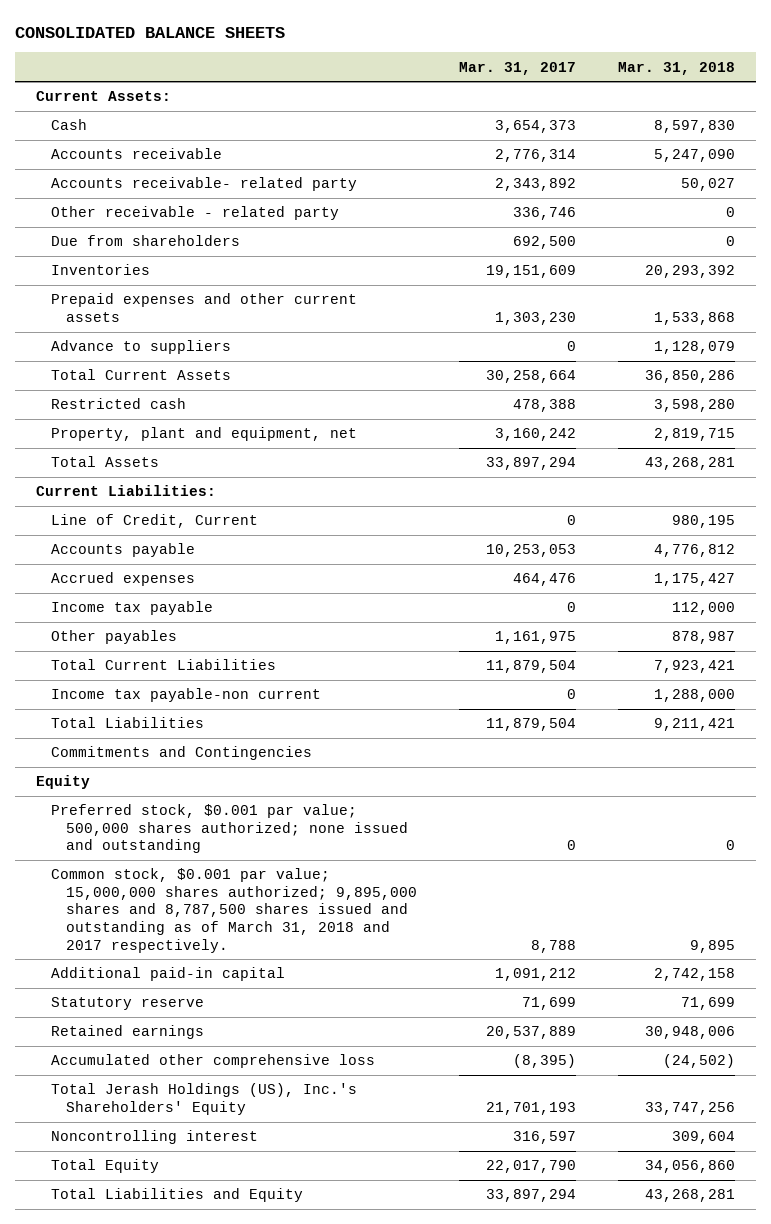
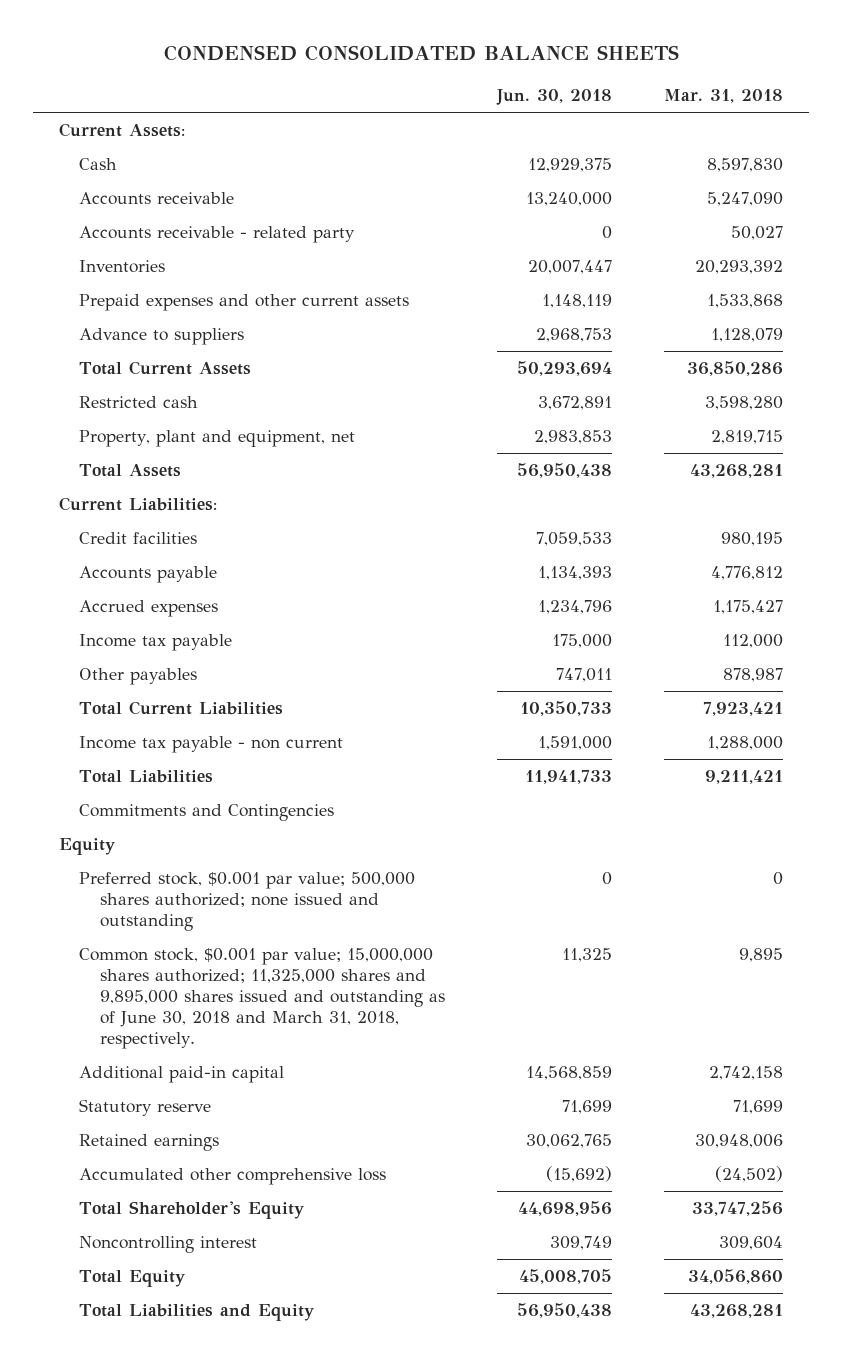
[14,26,285,38] CONSOLIDATED BALANCE SHEETS -> [164,45,680,62] CONDENSED CONSOLIDATED BALANCE SHEETS
[458,61,576,75] Mar. 31, 2017 -> none
none -> [495,89,612,106] Jun. 30, 2018
[50,206,339,221] Other receivable - related party -> none
[50,235,240,247] Due from shareholders -> none
[50,177,357,192] Accounts receivable- related party -> [79,226,356,244] Accounts receivable - related party
[50,514,258,529] Line of Credit, Current -> [79,532,198,545] Credit facilities
[50,688,321,703] Income tax payable-non current -> [79,736,344,754] Income tax payable - non current
[50,868,418,953] Common stock, $0.001 par value; 15,000,000 shares authorized; 9,895,000 shares and 8,787,500 shares issued and outstanding as of March 31, 2018 and 2017 respectively. -> [79,948,445,1049] Common stock, $0.001 par value; 15,000,000 shares authorized; 11,325,000 shares and 9,895,000 shares issued and outstanding as of June 30, 2018 and March 31, 2018, respectively.
[50,1083,357,1115] Total Jerash Holdings (US), Inc.'s Shareholders' Equity -> [79,1201,305,1220] Total Shareholder's Equity

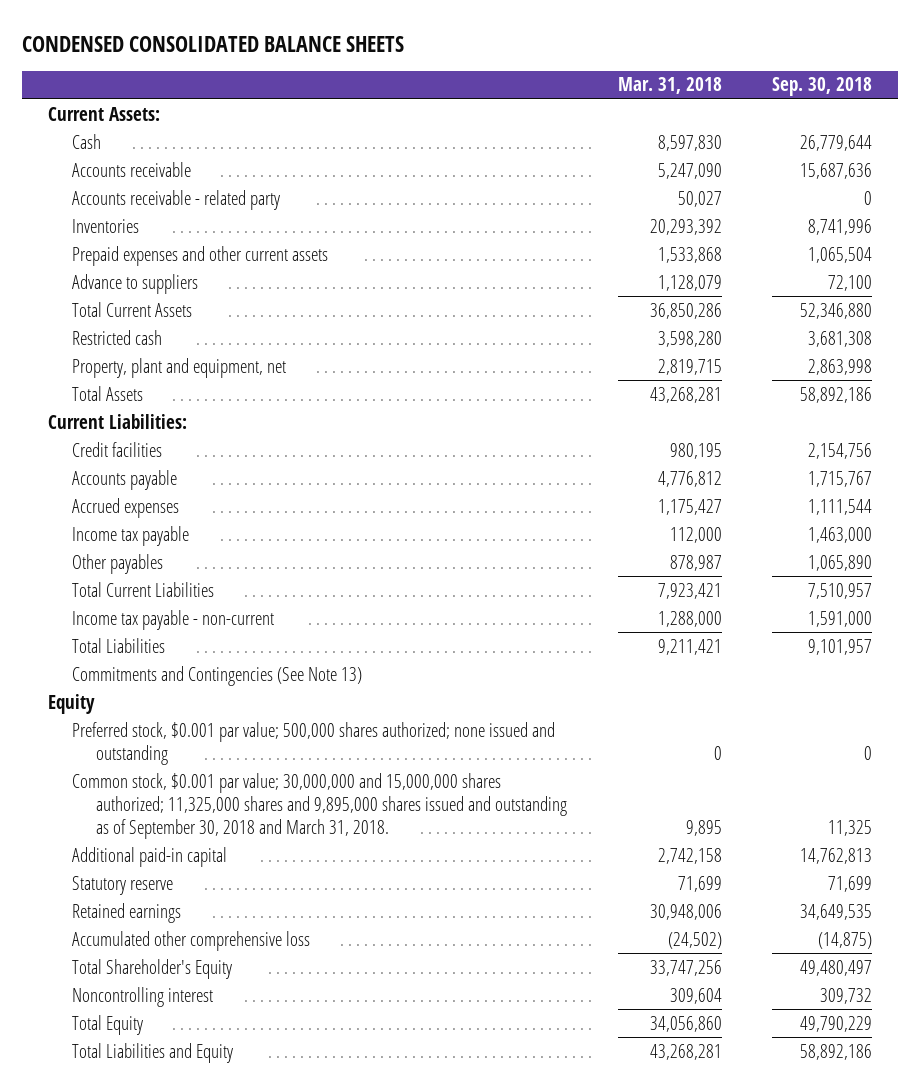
[495,89,612,106] Jun. 30, 2018 -> none
none -> [772,77,873,97] Sep. 30, 2018
[79,736,344,754] Income tax payable - non current -> [71,609,274,630] Income tax payable - non-current
[79,804,335,822] Commitments and Contingencies -> [71,665,362,686] Commitments and Contingencies (See Note 13)
[79,948,445,1049] Common stock, $0.001 par value; 15,000,000 shares authorized; 11,325,000 shares and 9,895,000 shares issued and outstanding as of June 30, 2018 and March 31, 2018, respectively. -> [71,772,567,840] Common stock, $0.001 par value; 30,000,000 and 15,000,000 shares authorized; 11,325,000 shares and 9,895,000 shares issued and outstanding as of September 30, 2018 and March 31, 2018.

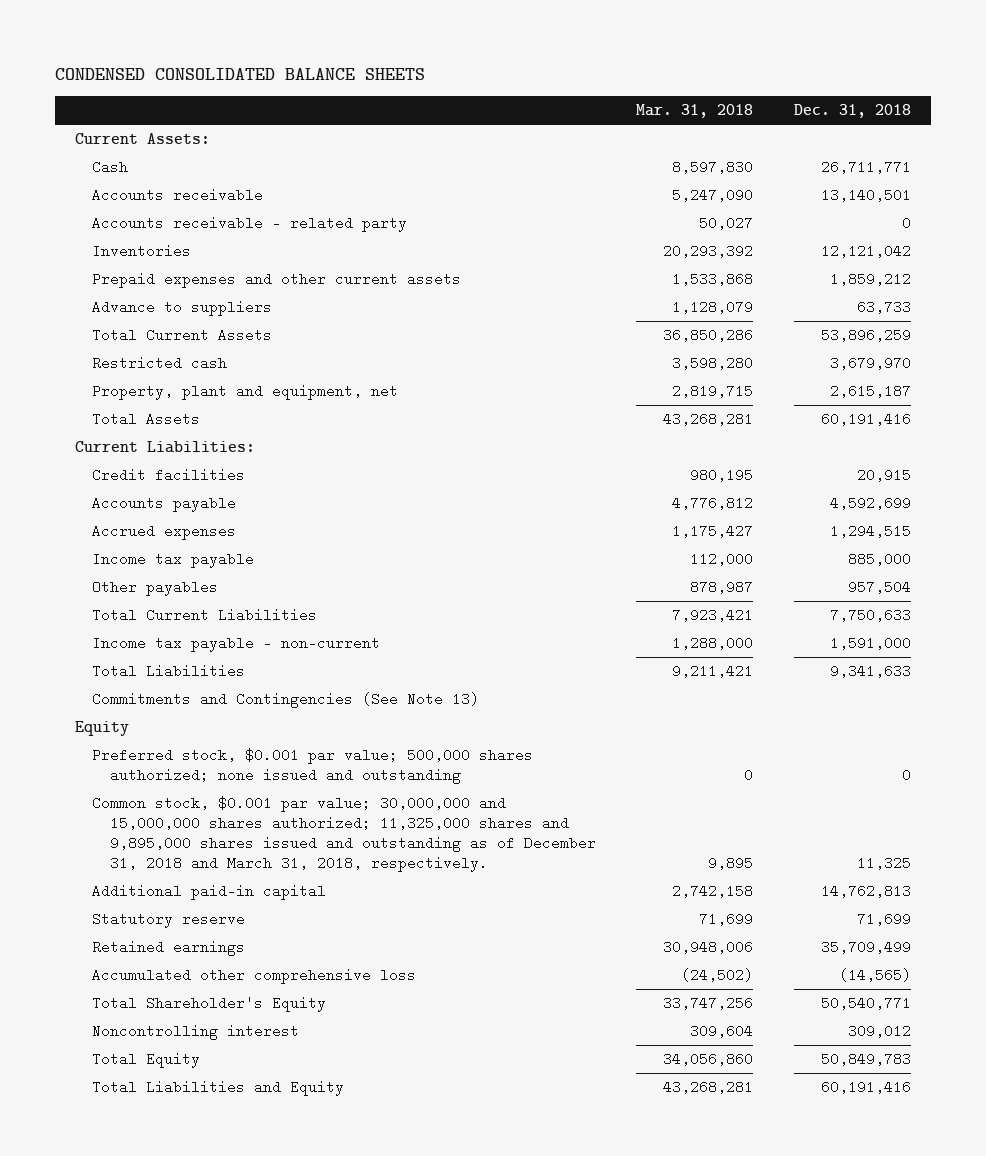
[772,77,873,97] Sep. 30, 2018 -> none
none -> [794,104,912,119] Dec. 31, 2018
[71,772,567,840] Common stock, $0.001 par value; 30,000,000 and 15,000,000 shares authorized; 11,325,000 shares and 9,895,000 shares issued and outstanding as of September 30, 2018 and March 31, 2018. -> [92,795,596,872] Common stock, $0.001 par value; 30,000,000 and 15,000,000 shares authorized; 11,325,000 shares and 9,895,000 shares issued and outstanding as of December 31, 2018 and March 31, 2018, respectively.

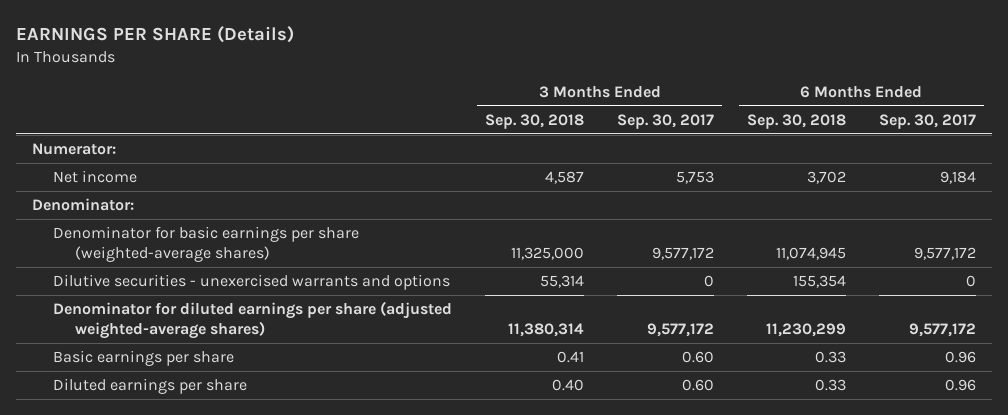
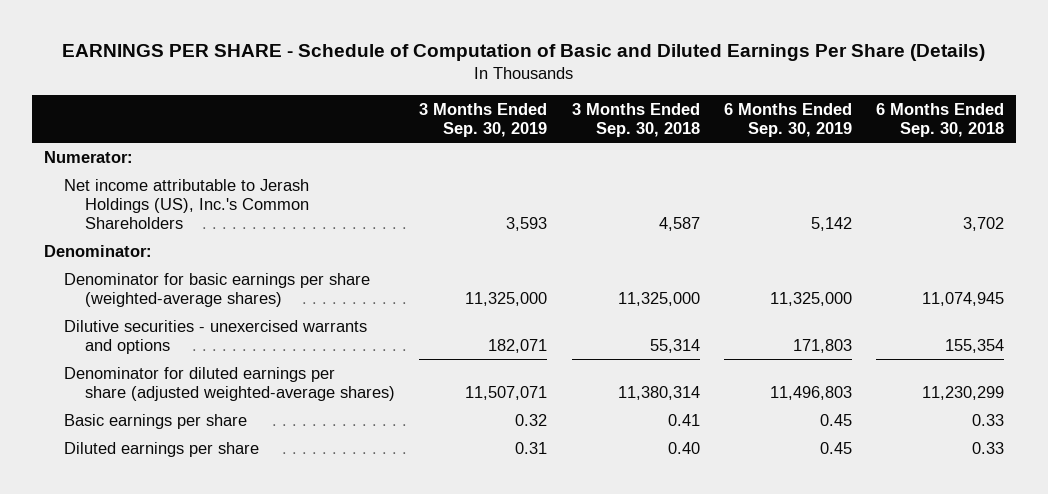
[15,26,294,44] EARNINGS PER SHARE (Details) -> [61,43,985,61] EARNINGS PER SHARE - Schedule of Computation of Basic and Diluted Earnings Per Share (Details)
[617,113,715,129] Sep. 30, 2017 -> none
[878,113,976,129] Sep. 30, 2017 -> none
none -> [419,102,548,137] 3 Months Ended Sep. 30, 2019
none -> [723,102,852,137] 6 Months Ended Sep. 30, 2019
[53,170,138,184] Net income -> [64,178,310,229] Net income attributable to Jerash Holdings (US), Inc.'s Common Shareholders

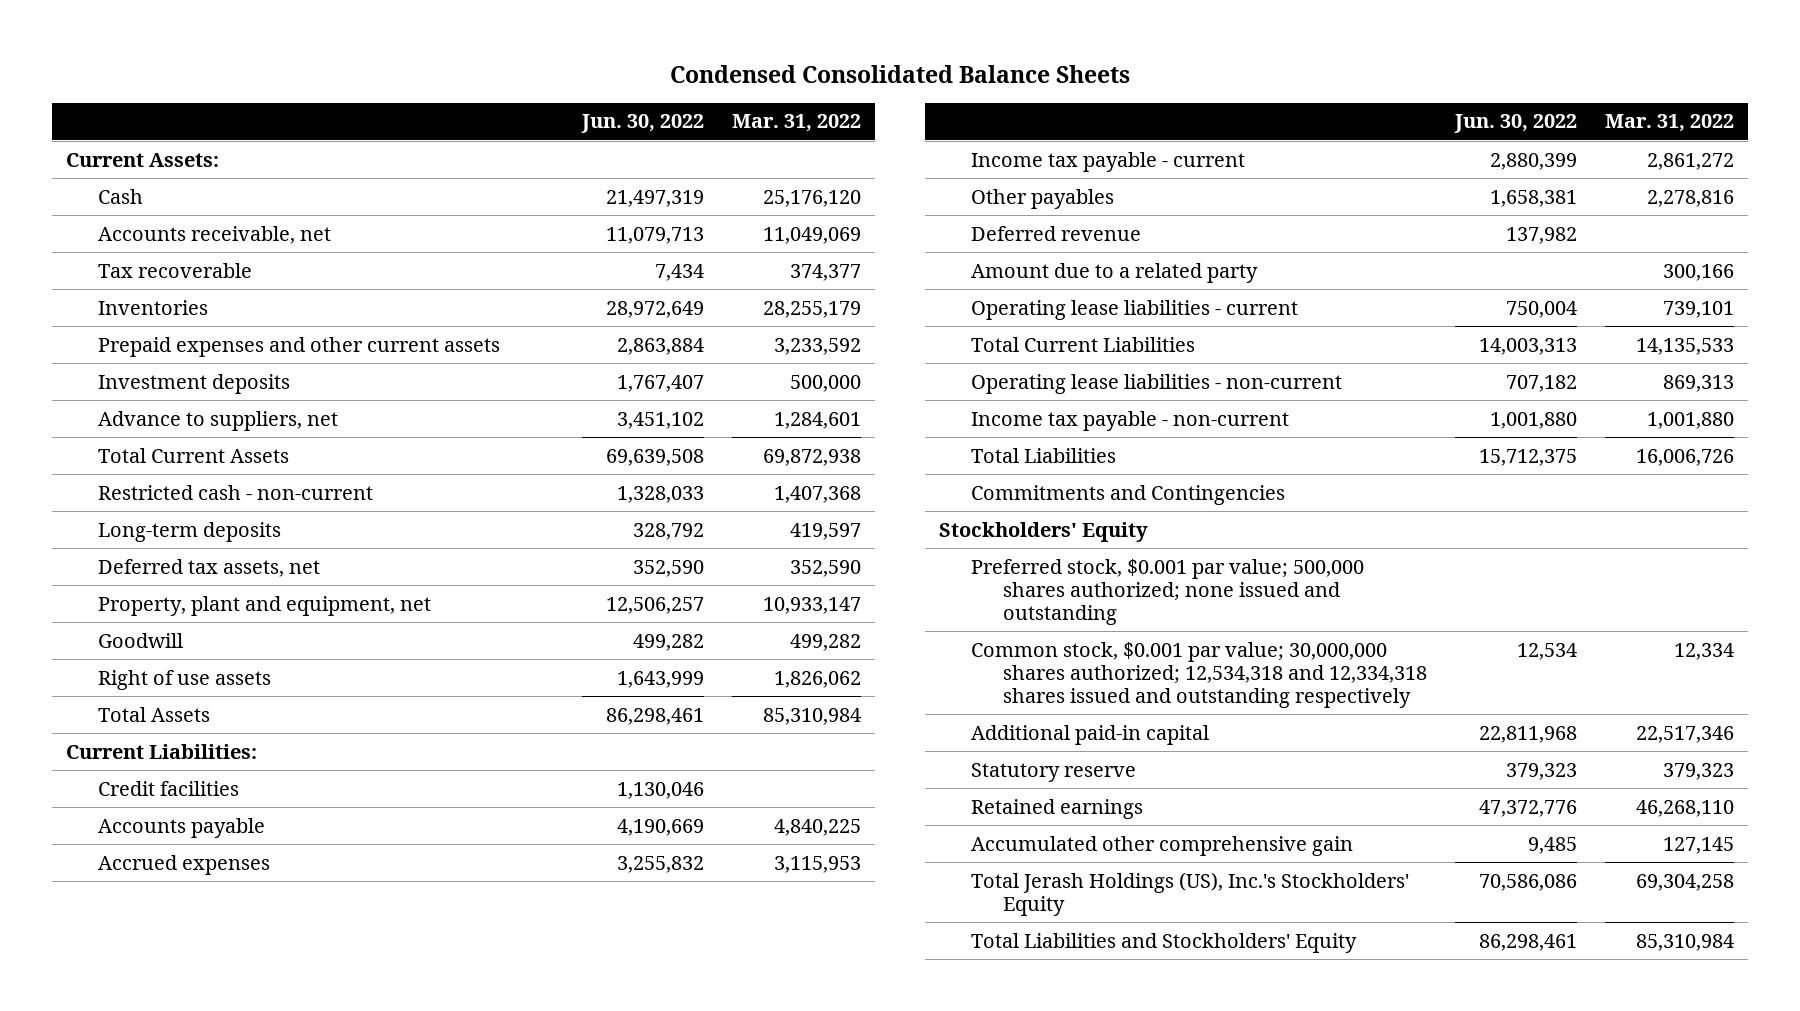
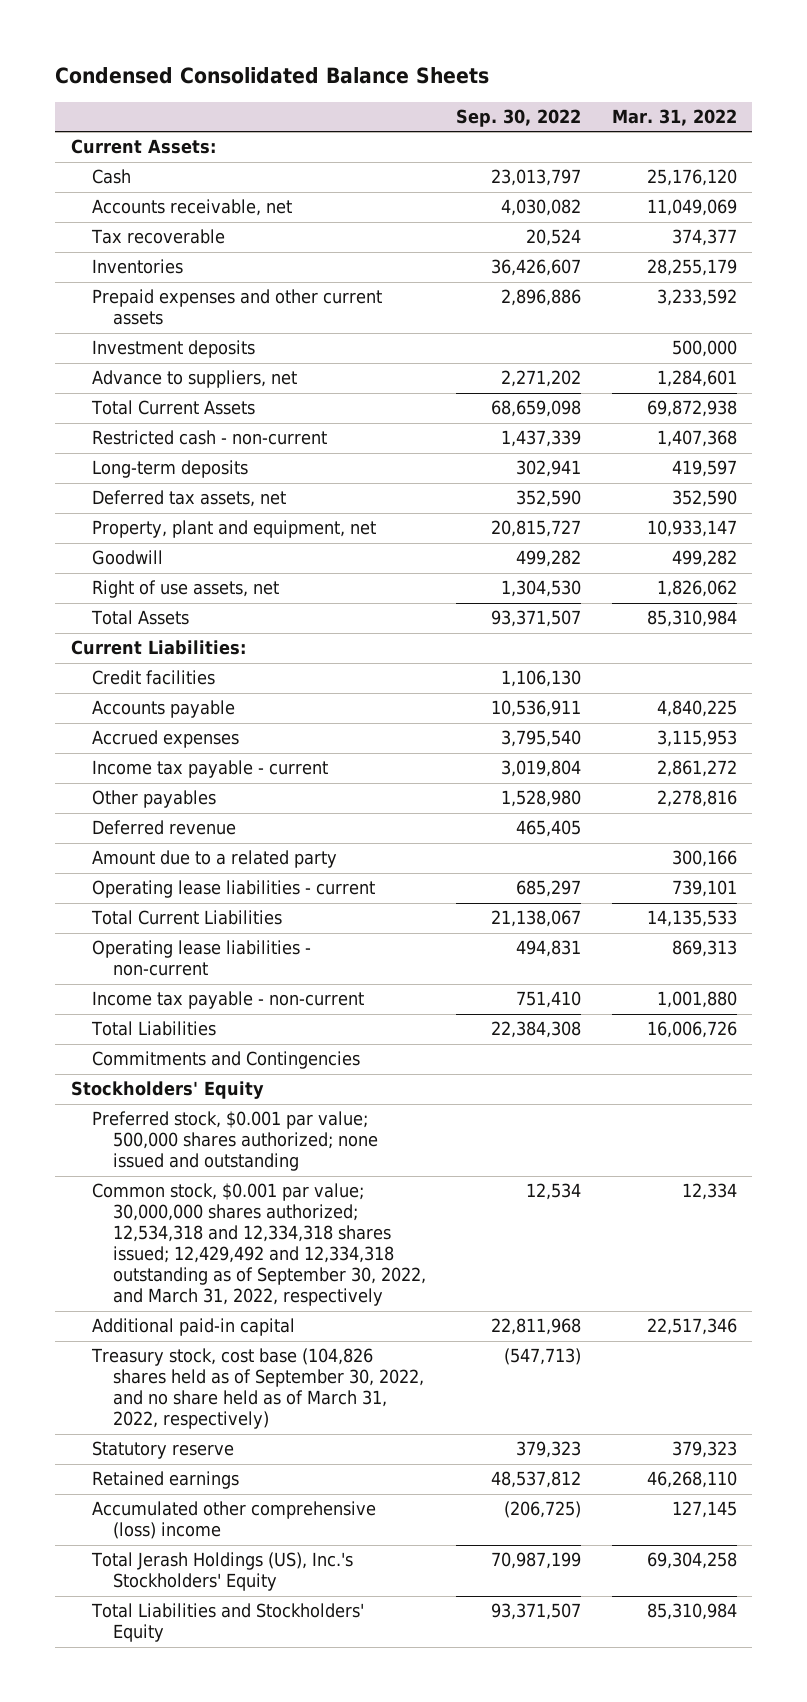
[580,114,704,134] Jun. 30, 2022 -> none
none -> [456,109,582,128] Sep. 30, 2022
[97,669,271,690] Right of use assets -> [91,580,279,599] Right of use assets, net
[970,641,1427,708] Common stock, $0.001 par value; 30,000,000 shares authorized; 12,534,318 and 12,334,318 shares issued and outstanding respectively -> [91,1183,426,1307] Common stock, $0.001 par value; 30,000,000 shares authorized; 12,534,318 and 12,334,318 shares issued; 12,429,492 and 12,334,318 outstanding as of September 30, 2022, and March 31, 2022, respectively
none -> [90,1348,424,1430] Treasury stock, cost base (104,826 shares held as of September 30, 2022, and no share held as of March 31, 2022, respectively)
[970,835,1353,856] Accumulated other comprehensive gain -> [91,1501,376,1540] Accumulated other comprehensive (loss) income

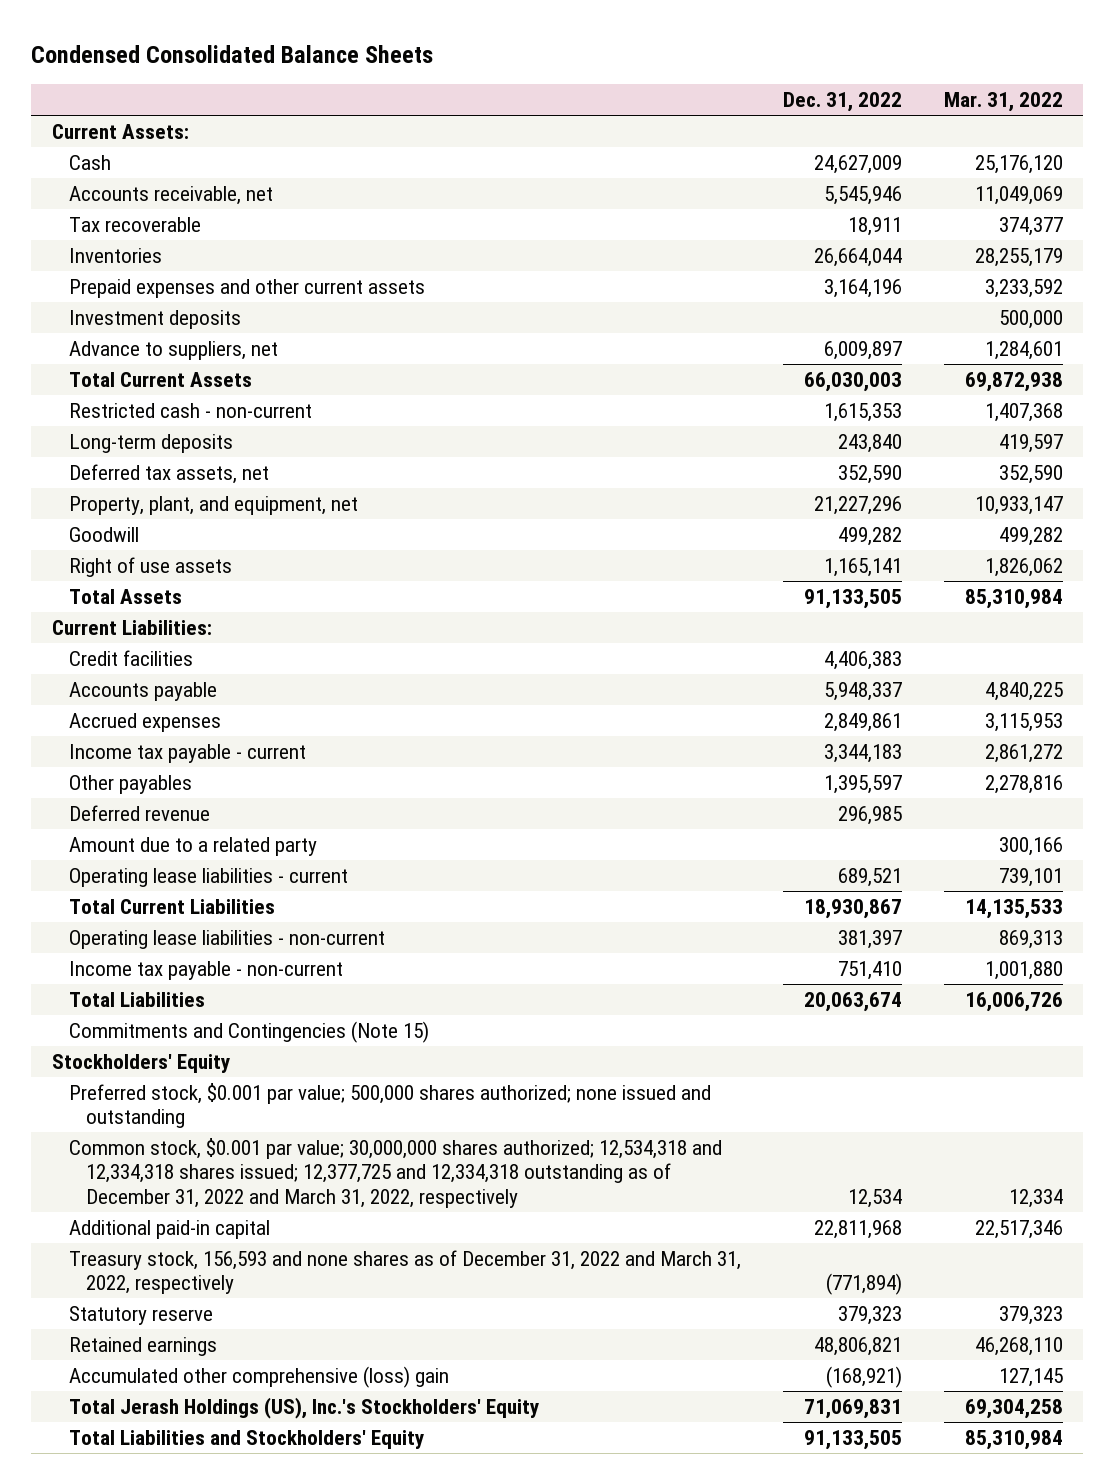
[456,109,582,128] Sep. 30, 2022 -> none
none -> [782,92,902,113] Dec. 31, 2022
[91,520,376,539] Property, plant and equipment, net -> [69,495,359,515] Property, plant, and equipment, net
[91,580,279,599] Right of use assets, net -> [69,556,233,577] Right of use assets
[91,1051,360,1070] Commitments and Contingencies -> [69,1020,430,1043] Commitments and Contingencies (Note 15)
[91,1183,426,1307] Common stock, $0.001 par value; 30,000,000 shares authorized; 12,534,318 and 12,334,318 shares issued; 12,429,492 and 12,334,318 outstanding as of September 30, 2022, and March 31, 2022, respectively -> [69,1137,723,1208] Common stock, $0.001 par value; 30,000,000 shares authorized; 12,534,318 and 12,334,318 shares issued; 12,377,725 and 12,334,318 outstanding as of December 31, 2022 and March 31, 2022, respectively
[90,1348,424,1430] Treasury stock, cost base (104,826 shares held as of September 30, 2022, and no share held as of March 31, 2022, respectively) -> [69,1249,742,1295] Treasury stock, 156,593 and none shares as of December 31, 2022 and March 31, 2022, respectively
[91,1501,376,1540] Accumulated other comprehensive (loss) income -> [69,1365,450,1388] Accumulated other comprehensive (loss) gain

